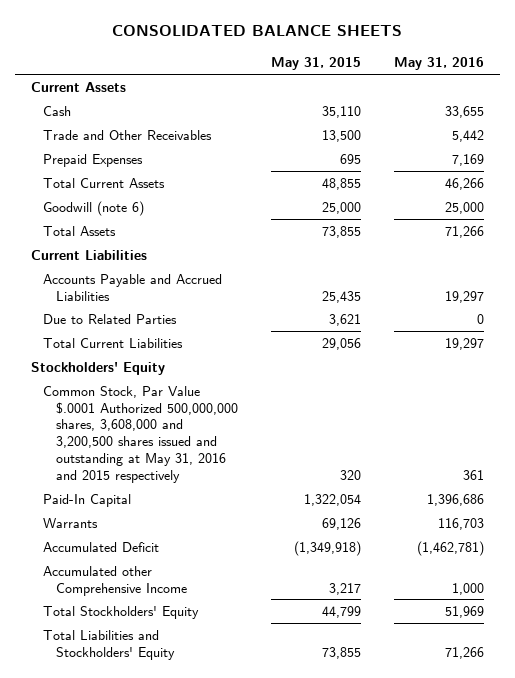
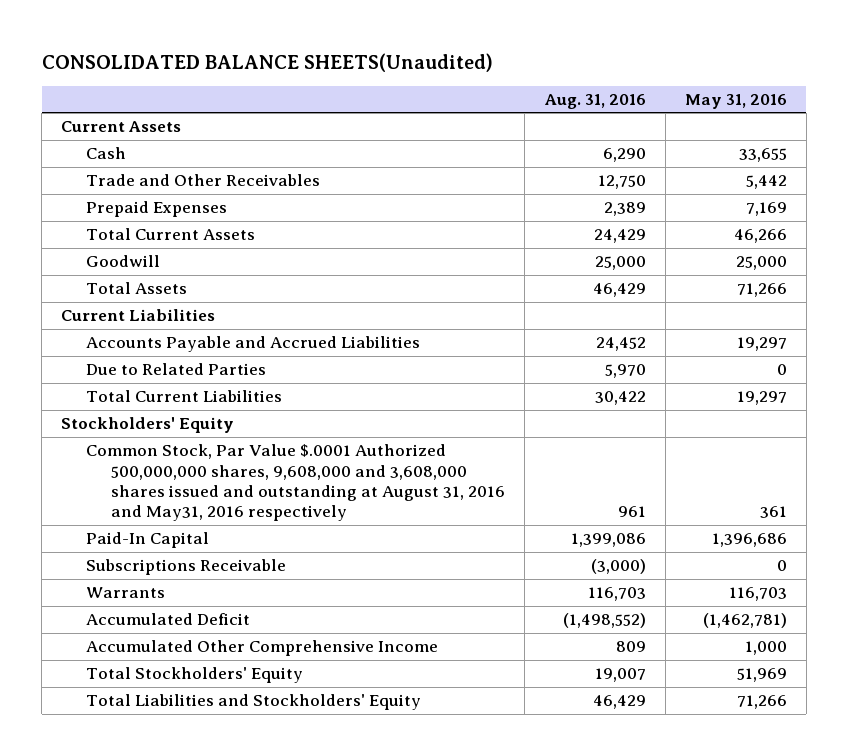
[112,25,403,37] CONSOLIDATED BALANCE SHEETS -> [41,52,493,72] CONSOLIDATED BALANCE SHEETS(Unaudited)
[270,57,361,71] May 31, 2015 -> none
none -> [543,93,646,109] Aug. 31, 2016
[43,200,145,216] Goodwill (note 6) -> [86,255,161,268] Goodwill
[43,385,238,484] Common Stock, Par Value $.0001 Authorized 500,000,000 shares, 3,608,000 and 3,200,500 shares issued and outstanding at May 31, 2016 and 2015 respectively -> [86,444,506,522] Common Stock, Par Value $.0001 Authorized 500,000,000 shares, 9,608,000 and 3,608,000 shares issued and outstanding at August 31, 2016 and May31, 2016 respectively
none -> [86,559,287,576] Subscriptions Receivable
[43,565,187,596] Accumulated other Comprehensive Income -> [86,640,439,657] Accumulated Other Comprehensive Income

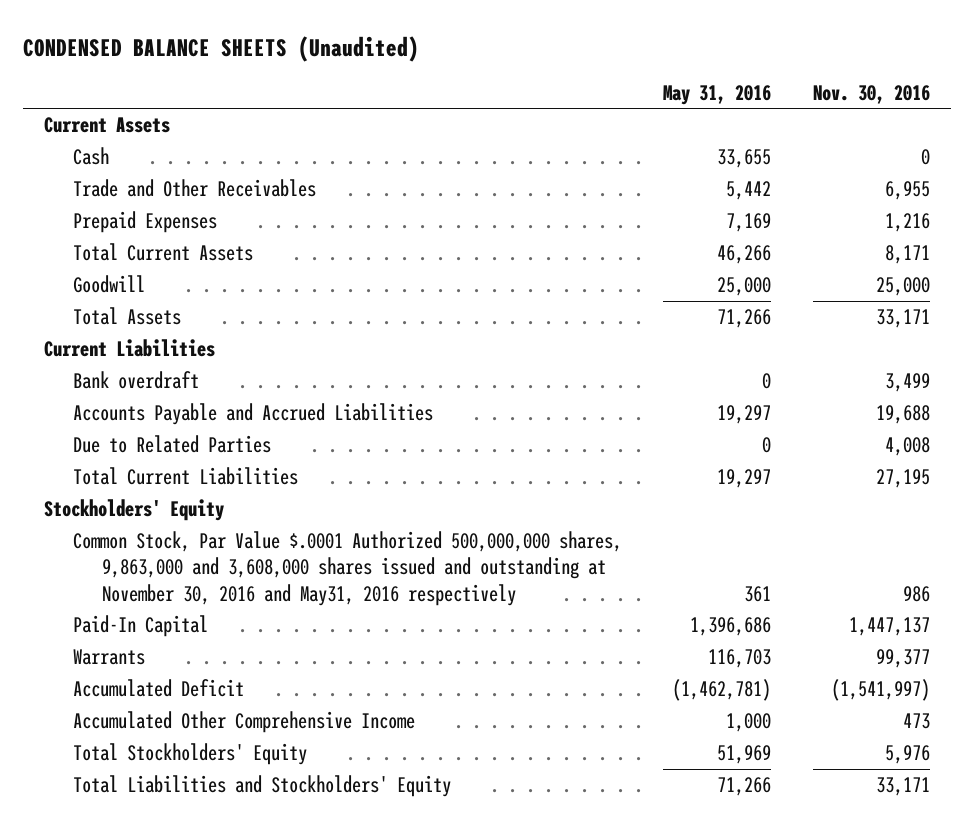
[41,52,493,72] CONSOLIDATED BALANCE SHEETS(Unaudited) -> [23,35,420,62] CONDENSED BALANCE SHEETS (Unaudited)
[543,93,646,109] Aug. 31, 2016 -> none
none -> [813,84,931,104] Nov. 30, 2016
none -> [72,371,199,390] Bank overdraft
[86,444,506,522] Common Stock, Par Value $.0001 Authorized 500,000,000 shares, 9,608,000 and 3,608,000 shares issued and outstanding at August 31, 2016 and May31, 2016 respectively -> [72,531,622,606] Common Stock, Par Value $.0001 Authorized 500,000,000 shares, 9,863,000 and 3,608,000 shares issued and outstanding at November 30, 2016 and May31, 2016 respectively
[86,559,287,576] Subscriptions Receivable -> none

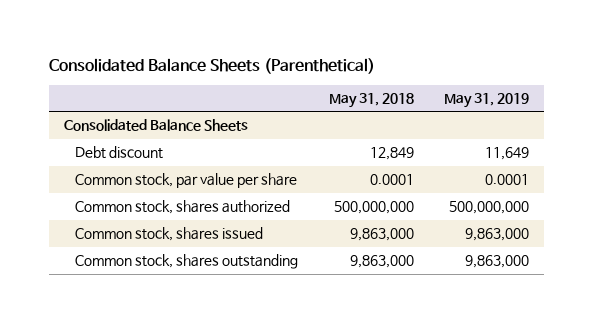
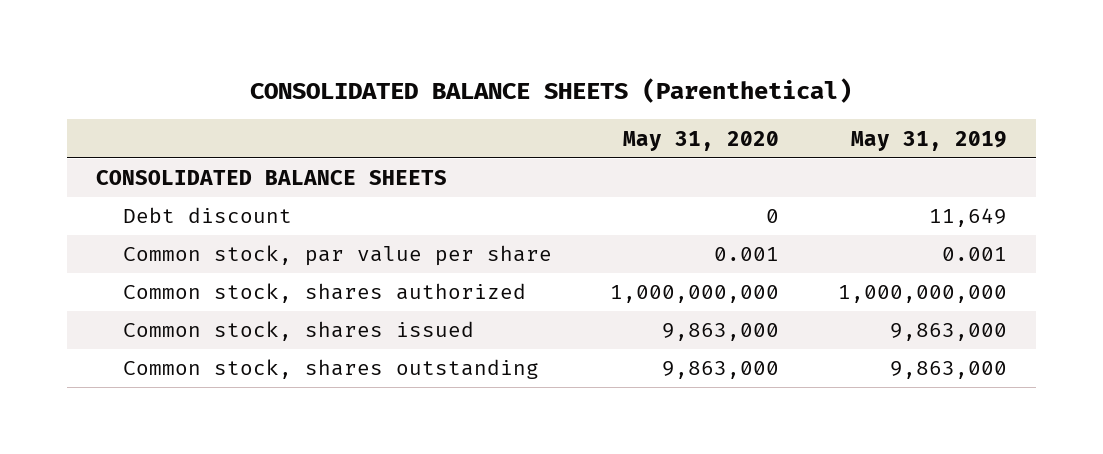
[48,57,375,74] Consolidated Balance Sheets (Parenthetical) -> [250,77,853,103] CONSOLIDATED BALANCE SHEETS (Parenthetical)
[328,92,414,108] May 31, 2018 -> none
none -> [623,130,780,151] May 31, 2020
[64,119,249,132] Consolidated Balance Sheets -> [96,170,448,186] CONSOLIDATED BALANCE SHEETS
[485,174,530,186] 0.0001 -> [941,247,1007,262] 0.001
[449,201,530,215] 500,000,000 -> [837,285,1007,304] 1,000,000,000

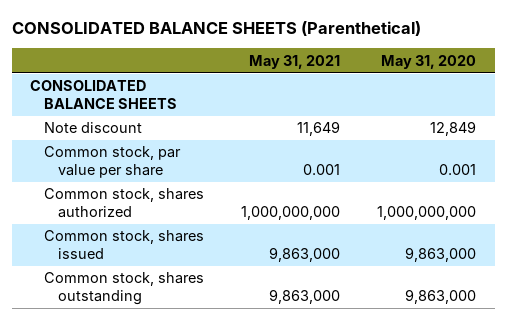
[850,130,1007,151] May 31, 2019 -> none
none -> [249,54,341,69] May 31, 2021
[122,207,292,224] Debt discount -> [44,122,143,134] Note discount
[766,209,780,224] 0 -> [430,121,477,137] 12,849

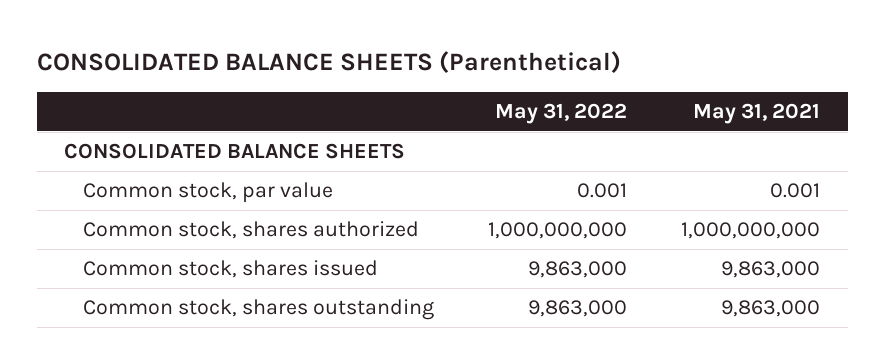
[381,54,477,69] May 31, 2020 -> none
none -> [495,103,628,125] May 31, 2022
[44,122,143,134] Note discount -> none
[44,146,182,179] Common stock, par value per share -> [82,182,333,204] Common stock, par value

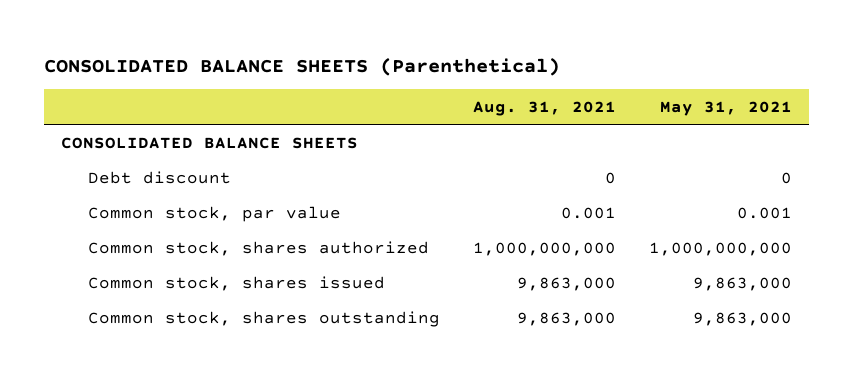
[495,103,628,125] May 31, 2022 -> none
none -> [473,101,617,117] Aug. 31, 2021
none -> [88,170,232,184] Debt discount

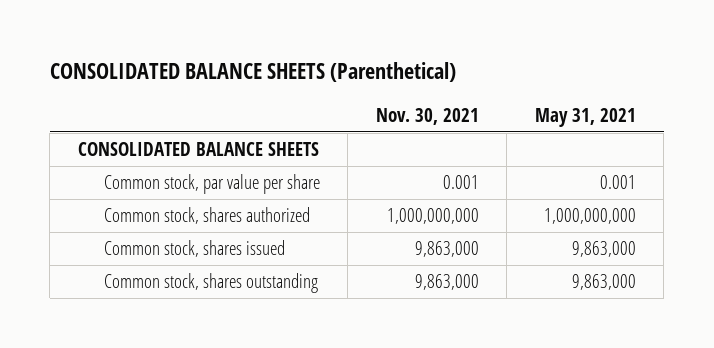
[473,101,617,117] Aug. 31, 2021 -> none
none -> [375,107,479,125] Nov. 30, 2021
[88,170,232,184] Debt discount -> none
[88,205,342,222] Common stock, par value -> [104,174,321,195] Common stock, par value per share

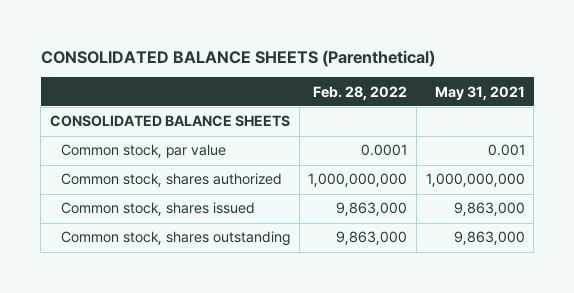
[375,107,479,125] Nov. 30, 2021 -> none
none -> [313,85,408,100] Feb. 28, 2022
[104,174,321,195] Common stock, par value per share -> [60,144,226,159] Common stock, par value

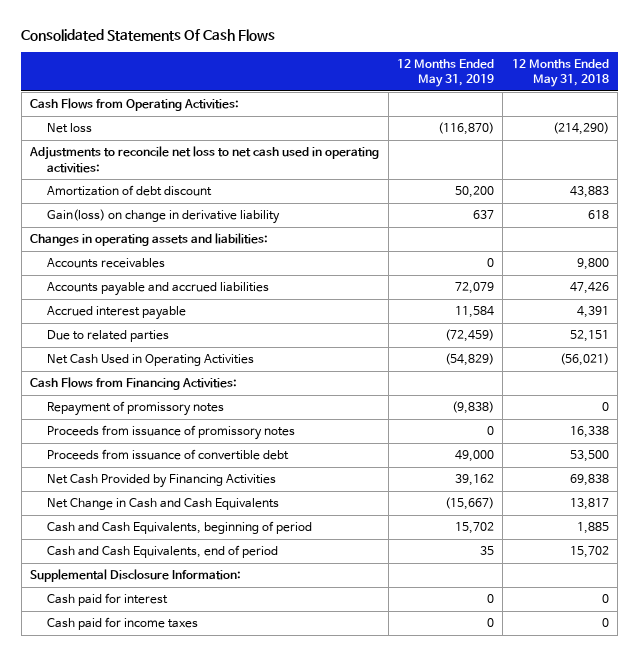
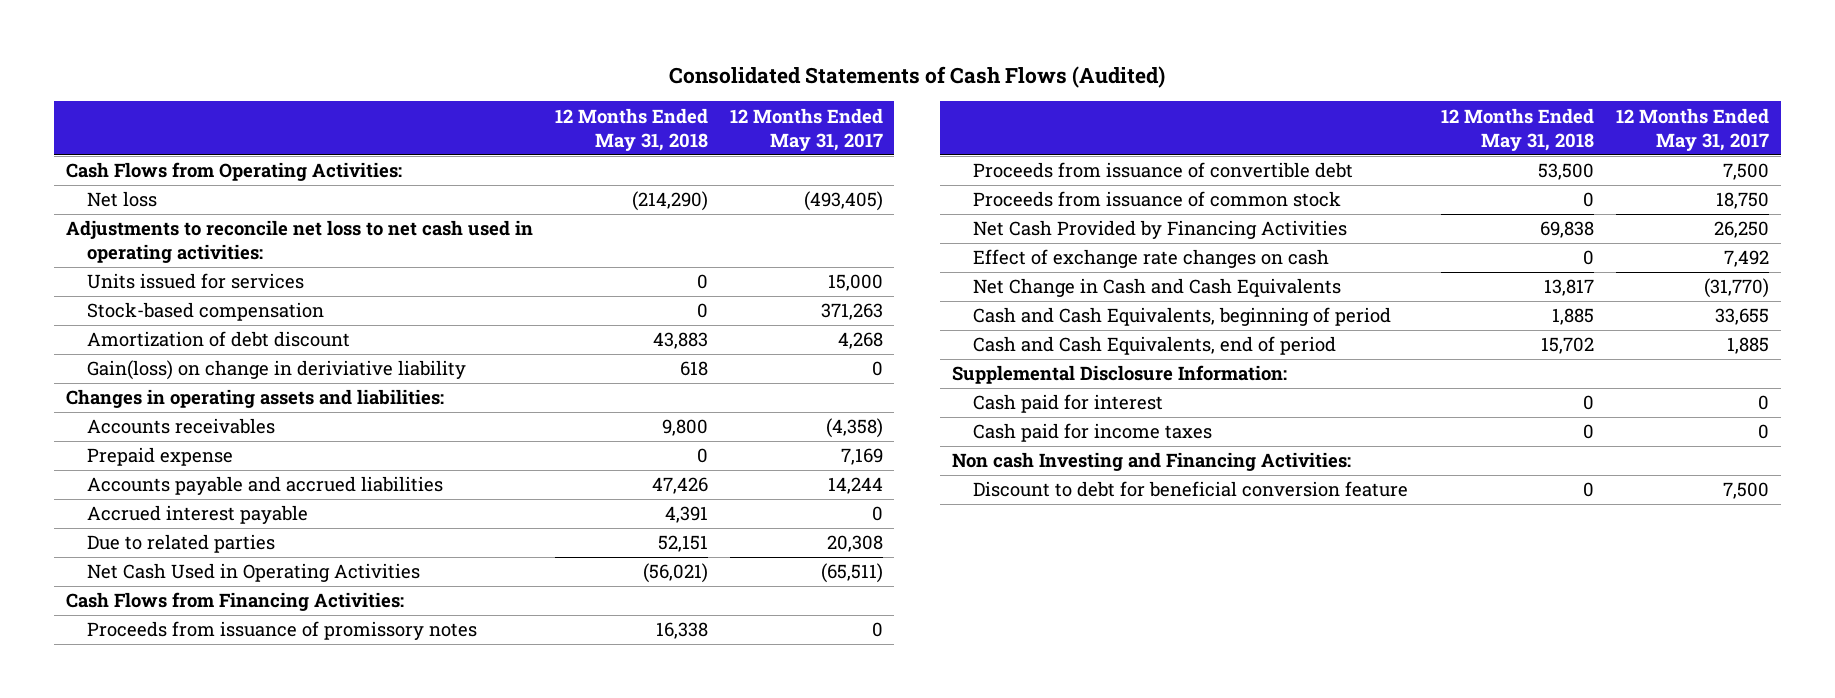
[21,28,276,41] Consolidated Statements Of Cash Flows -> [669,66,1166,89] Consolidated Statements of Cash Flows (Audited)
[397,58,495,88] 12 Months Ended May 31, 2019 -> none
none -> [730,107,884,151] 12 Months Ended May 31, 2017
none -> [87,273,305,290] Units issued for services
none -> [87,302,325,322] Stock-based compensation
[46,209,280,225] Gain(loss) on change in derivative liability -> [87,360,467,381] Gain(loss) on change in deriviative liability
none -> [87,447,234,467] Prepaid expense
[46,401,224,417] Repayment of promissory notes -> none
none -> [973,191,1342,208] Proceeds from issuance of common stock
none -> [973,249,1330,269] Effect of exchange rate changes on cash
none -> [951,452,1351,472] Non cash Investing and Financing Activities:
none -> [973,481,1409,498] Discount to debt for beneficial conversion feature

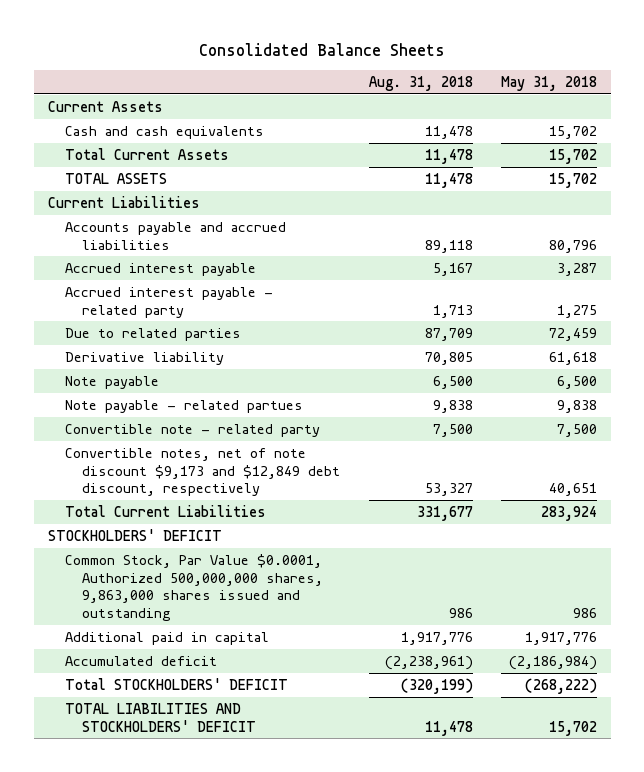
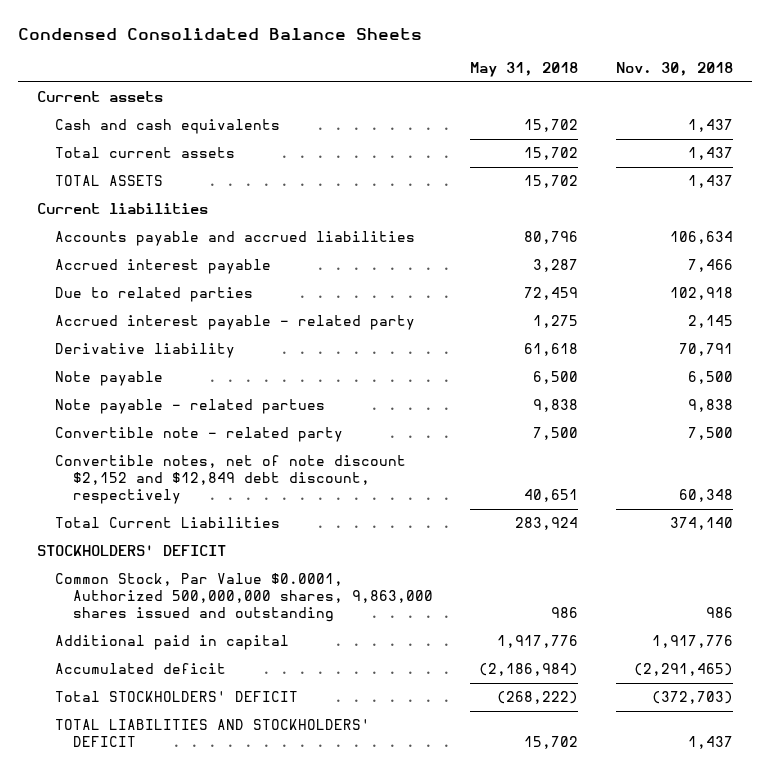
[199,42,446,56] Consolidated Balance Sheets -> [18,28,423,41] Condensed Consolidated Balance Sheets
[368,75,473,91] Aug. 31, 2018 -> none
none -> [615,62,733,77] Nov. 30, 2018
[47,100,163,112] Current Assets -> [37,91,164,103] Current assets
[65,147,230,160] Total Current Assets -> [54,147,235,159] Total current assets
[47,195,200,208] Current Liabilities -> [37,203,209,215] Current liabilities
[65,286,274,318] Accrued interest payable - related party -> [54,315,415,331] Accrued interest payable - related party
[65,447,341,497] Convertible notes, net of note discount $9,173 and $12,849 debt discount, respectively -> [54,455,406,504] Convertible notes, net of note discount $2,152 and $12,849 debt discount, respectively

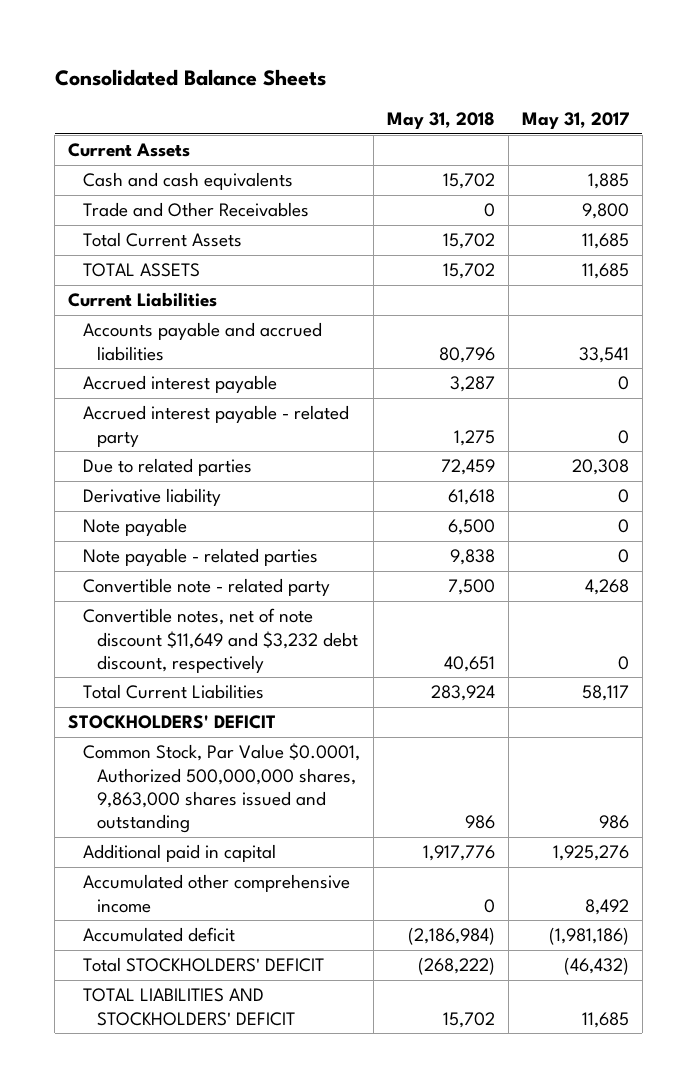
[18,28,423,41] Condensed Consolidated Balance Sheets -> [54,68,326,86] Consolidated Balance Sheets
[615,62,733,77] Nov. 30, 2018 -> none
none -> [521,112,629,130] May 31, 2017
[37,91,164,103] Current assets -> [68,143,191,158] Current Assets
none -> [82,202,309,218] Trade and Other Receivables
[54,147,235,159] Total current assets -> [82,232,242,248] Total Current Assets
[37,203,209,215] Current liabilities -> [68,292,218,308] Current Liabilities
[54,287,253,303] Due to related parties -> [82,458,252,477] Due to related parties
[54,399,325,415] Note payable - related partues -> [82,548,318,567] Note payable - related parties
[54,455,406,504] Convertible notes, net of note discount $2,152 and $12,849 debt discount, respectively -> [82,608,358,673] Convertible notes, net of note discount $11,649 and $3,232 debt discount, respectively
none -> [82,874,350,913] Accumulated other comprehensive income

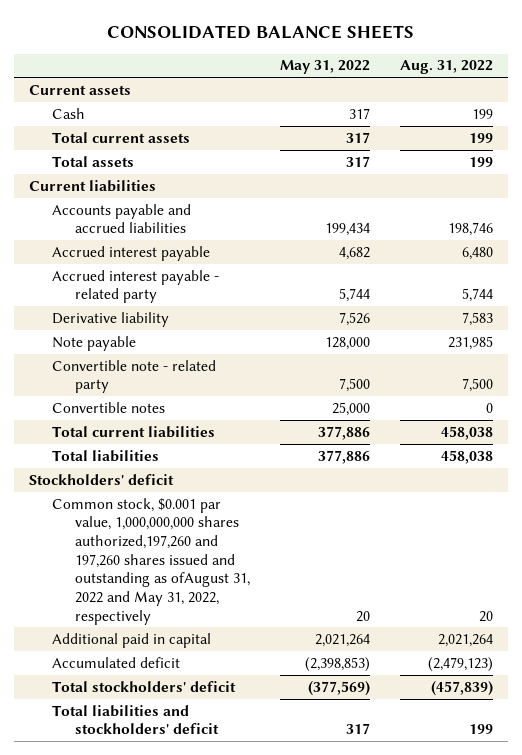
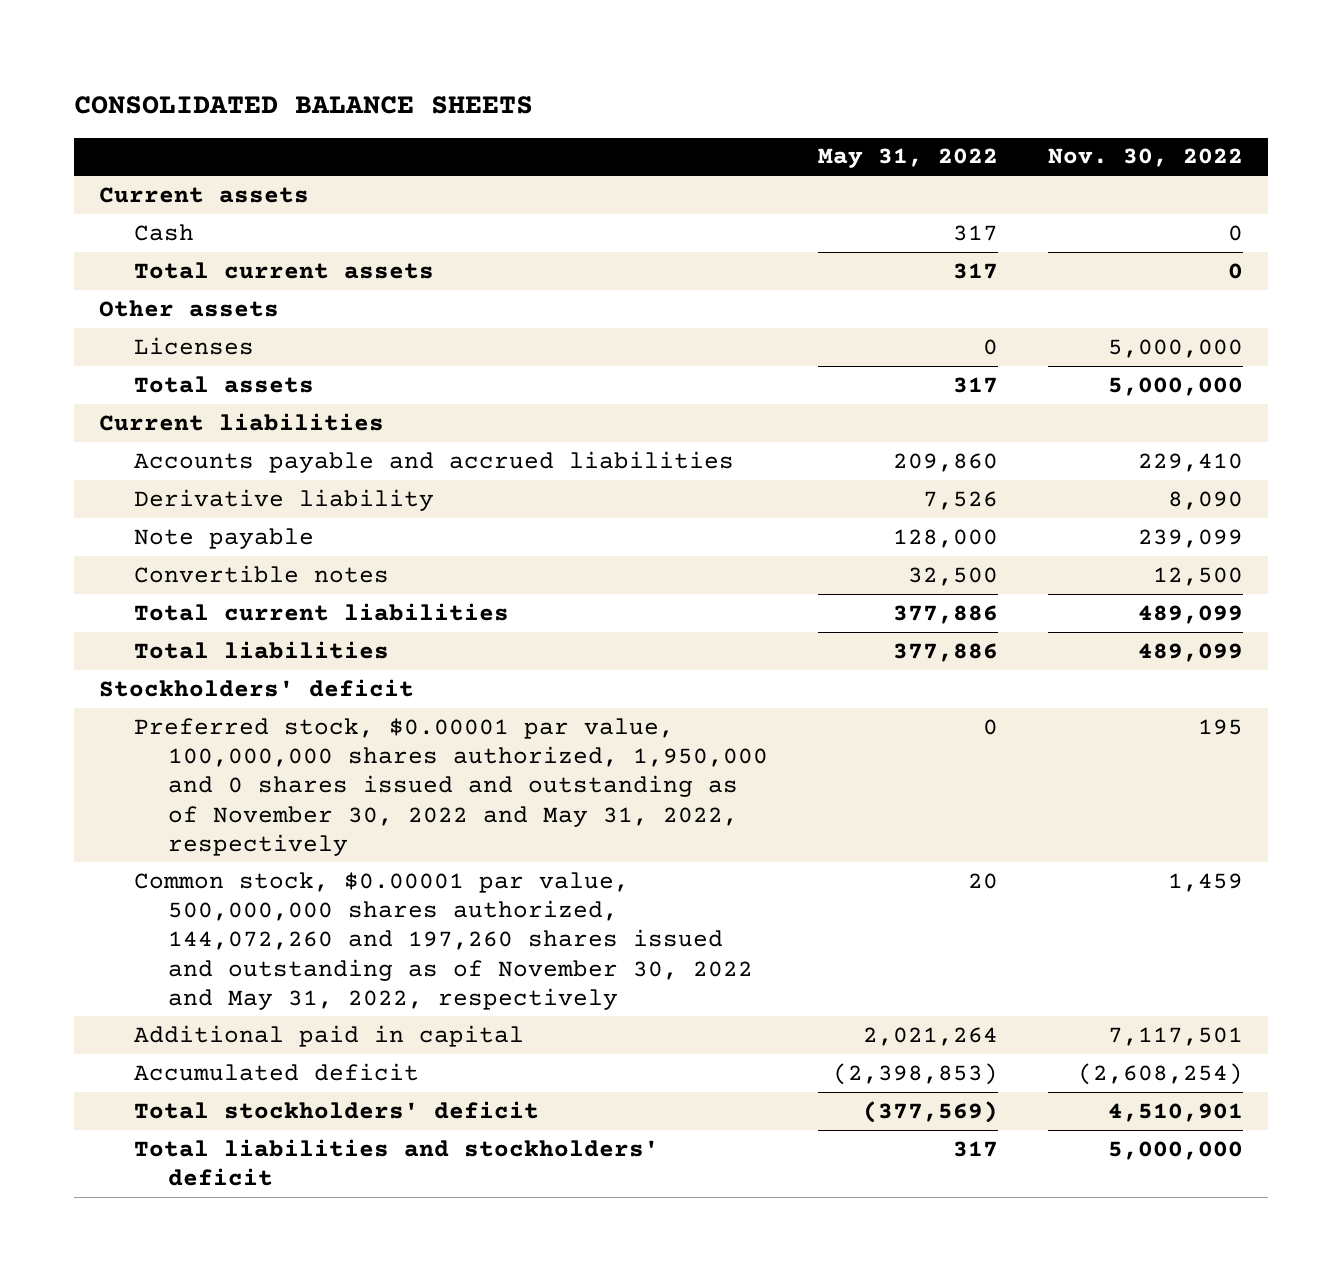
[400,60,494,75] Aug. 31, 2022 -> none
none -> [1047,148,1243,168] Nov. 30, 2022
none -> [99,299,280,317] Other assets
none -> [133,336,254,355] Licenses
[51,245,210,261] Accrued interest payable -> none
[51,269,219,304] Accrued interest payable - related party -> none
[324,223,370,237] 199,434 -> [893,452,999,472] 209,860
[51,359,216,394] Convertible note - related party -> none
[331,401,370,416] 25,000 -> [908,566,999,586] 32,500
none -> [133,717,769,856] Preferred stock, $0.00001 par value, 100,000,000 shares authorized, 1,950,000 and 0 shares issued and outstanding as of November 30, 2022 and May 31, 2022, respectively
[51,497,250,625] Common stock, $0.001 par value, 1,000,000,000 shares authorized,197,260 and 197,260 shares issued and outstanding as ofAugust 31, 2022 and May 31, 2022, respectively -> [133,871,754,1010] Common stock, $0.00001 par value, 500,000,000 shares authorized, 144,072,260 and 197,260 shares issued and outstanding as of November 30, 2022 and May 31, 2022, respectively

